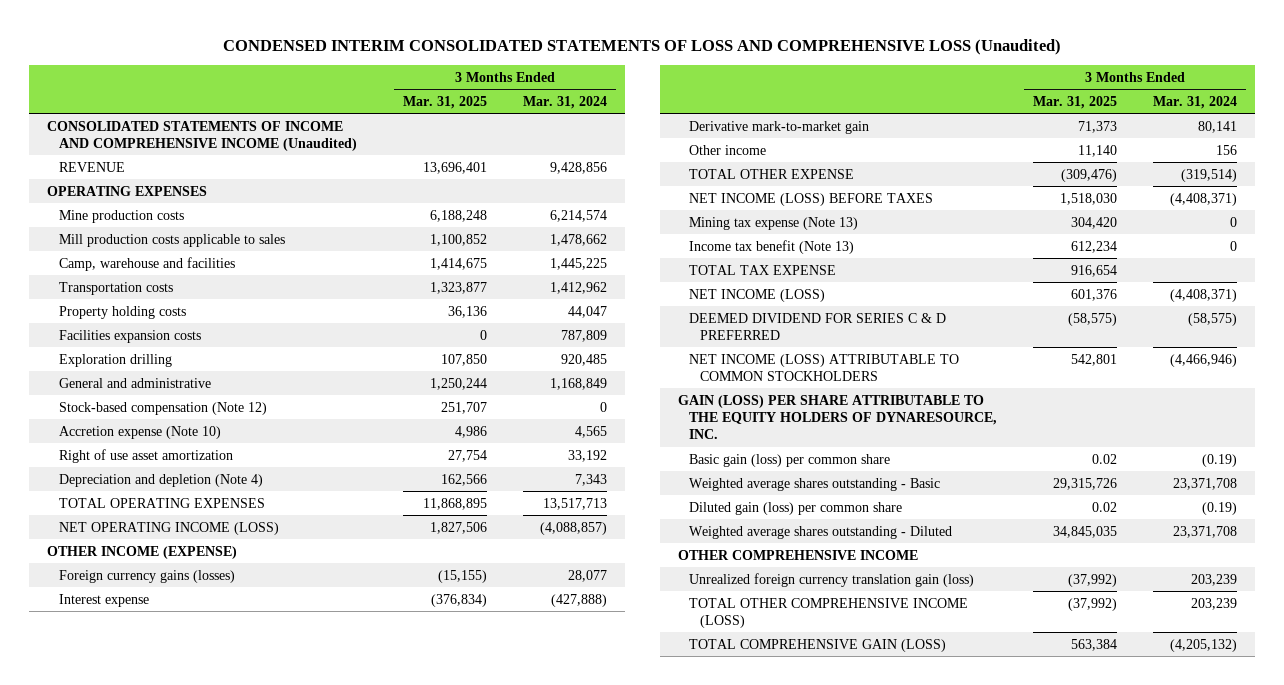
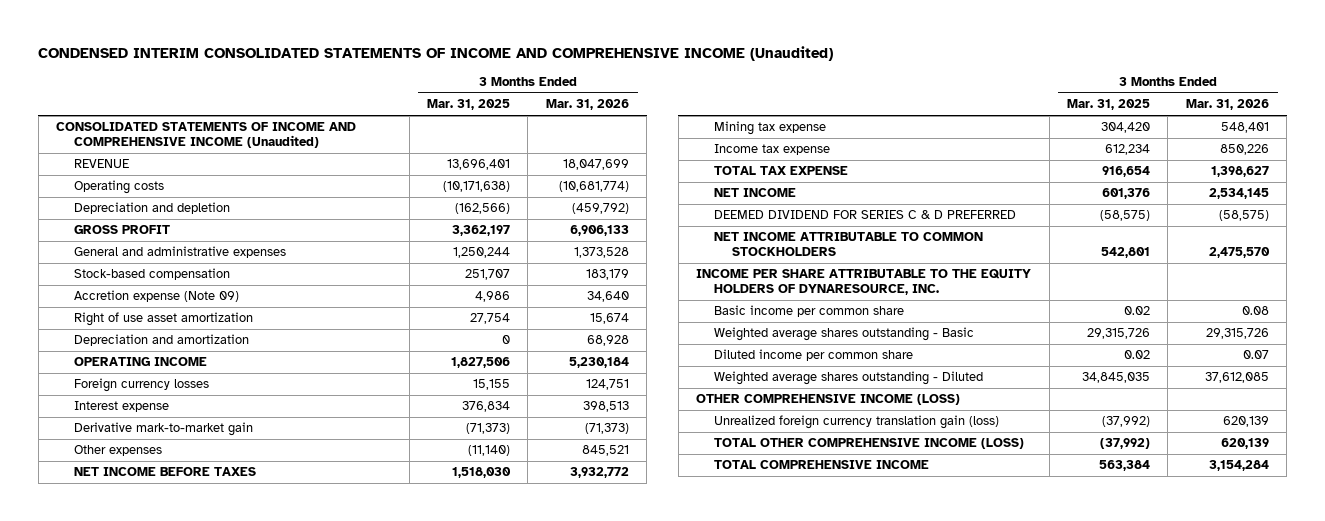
[223,39,1062,56] CONDENSED INTERIM CONSOLIDATED STATEMENTS OF LOSS AND COMPREHENSIVE LOSS (Unaudited) -> [38,45,834,61] CONDENSED INTERIM CONSOLIDATED STATEMENTS OF INCOME AND COMPREHENSIVE INCOME (Unaudited)
[522,95,607,109] Mar. 31, 2024 -> none
none -> [545,99,629,111] Mar. 31, 2026
[47,185,208,196] OPERATING EXPENSES -> none
[58,209,184,223] Mine production costs -> none
[58,233,285,247] Mill production costs applicable to sales -> none
[58,256,235,271] Camp, warehouse and facilities -> none
[58,281,173,295] Transportation costs -> none
[58,305,186,319] Property holding costs -> none
[58,329,201,343] Facilities expansion costs -> none
[58,353,172,367] Exploration drilling -> none
none -> [74,180,165,195] Operating costs
none -> [74,202,231,215] Depreciation and depletion
none -> [74,225,171,235] GROSS PROFIT
[58,377,211,388] General and administrative -> [74,246,287,259] General and administrative expenses
[58,401,267,415] Stock-based compensation (Note 12) -> [74,268,231,281] Stock-based compensation
[58,425,221,439] Accretion expense (Note 10) -> [74,290,240,303] Accretion expense (Note 09)
[58,497,265,508] TOTAL OPERATING EXPENSES -> none
[47,545,238,559] OTHER INCOME (EXPENSE) -> none
[689,168,855,179] TOTAL OTHER EXPENSE -> none
[58,473,263,487] Depreciation and depletion (Note 4) -> [74,334,250,347] Depreciation and amortization
[440,473,487,486] 162,566 -> [502,335,511,345] 0
[58,521,279,535] NET OPERATING INCOME (LOSS) -> [74,357,208,367] OPERATING INCOME
[58,569,235,583] Foreign currency gains (losses) -> [74,378,210,393] Foreign currency losses
[437,569,487,583] (15,155) -> [473,379,511,391] 15,155
[430,593,487,607] (376,834) -> [462,401,511,413] 376,834
[1078,120,1118,133] 71,373 -> [466,423,511,435] (71,373)
[689,144,767,155] Other income -> [74,445,163,457] Other expenses
[1078,144,1118,157] 11,140 -> [468,445,511,457] (11,140)
[689,192,934,206] NET INCOME (LOSS) BEFORE TAXES -> [74,467,257,477] NET INCOME BEFORE TAXES
[689,216,859,230] Mining tax expense (Note 13) -> [714,121,827,136] Mining tax expense
[689,239,855,254] Income tax benefit (Note 13) -> [714,144,831,156] Income tax expense
[689,288,826,302] NET INCOME (LOSS) -> [714,188,797,198] NET INCOME
[689,353,960,382] NET INCOME (LOSS) ATTRIBUTABLE TO COMMON STOCKHOLDERS -> [714,232,984,257] NET INCOME ATTRIBUTABLE TO COMMON STOCKHOLDERS
[677,394,998,440] GAIN (LOSS) PER SHARE ATTRIBUTABLE TO THE EQUITY HOLDERS OF DYNARESOURCE, INC. -> [696,269,1032,296] INCOME PER SHARE ATTRIBUTABLE TO THE EQUITY HOLDERS OF DYNARESOURCE, INC.
[689,453,891,467] Basic gain (loss) per common share -> [714,305,905,318] Basic income per common share
[689,501,903,515] Diluted gain (loss) per common share -> [714,349,914,362] Diluted income per common share
[677,549,918,560] OTHER COMPREHENSIVE INCOME -> [696,394,961,406] OTHER COMPREHENSIVE INCOME (LOSS)
[689,638,947,652] TOTAL COMPREHENSIVE GAIN (LOSS) -> [714,460,930,470] TOTAL COMPREHENSIVE INCOME

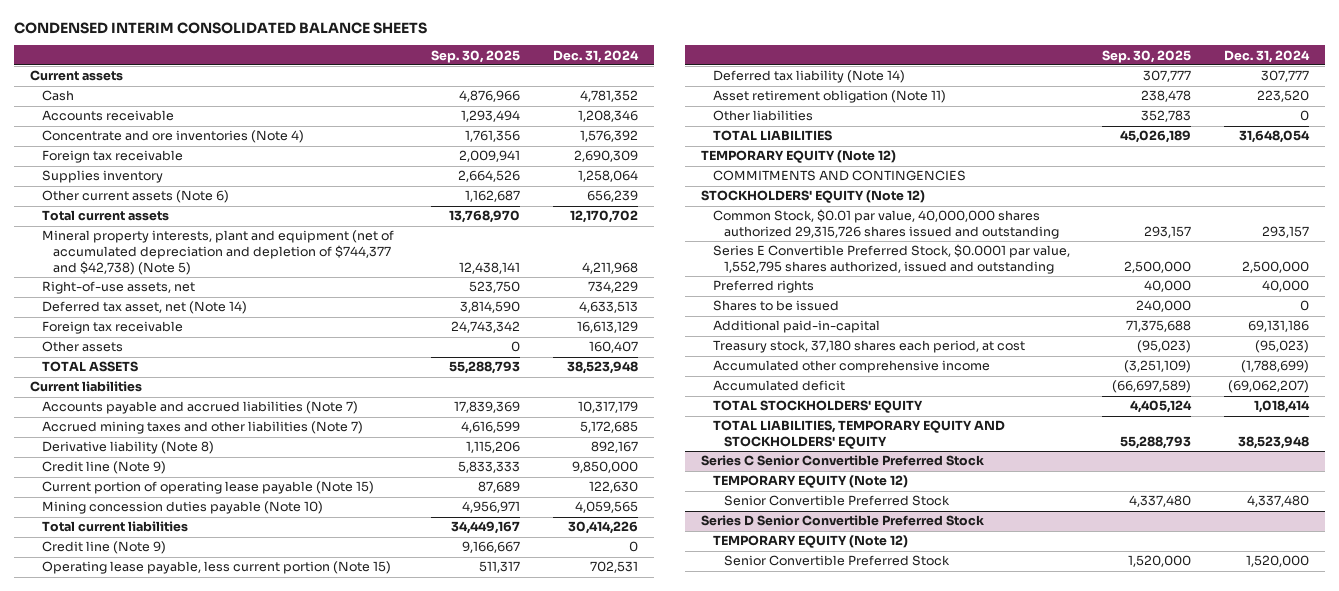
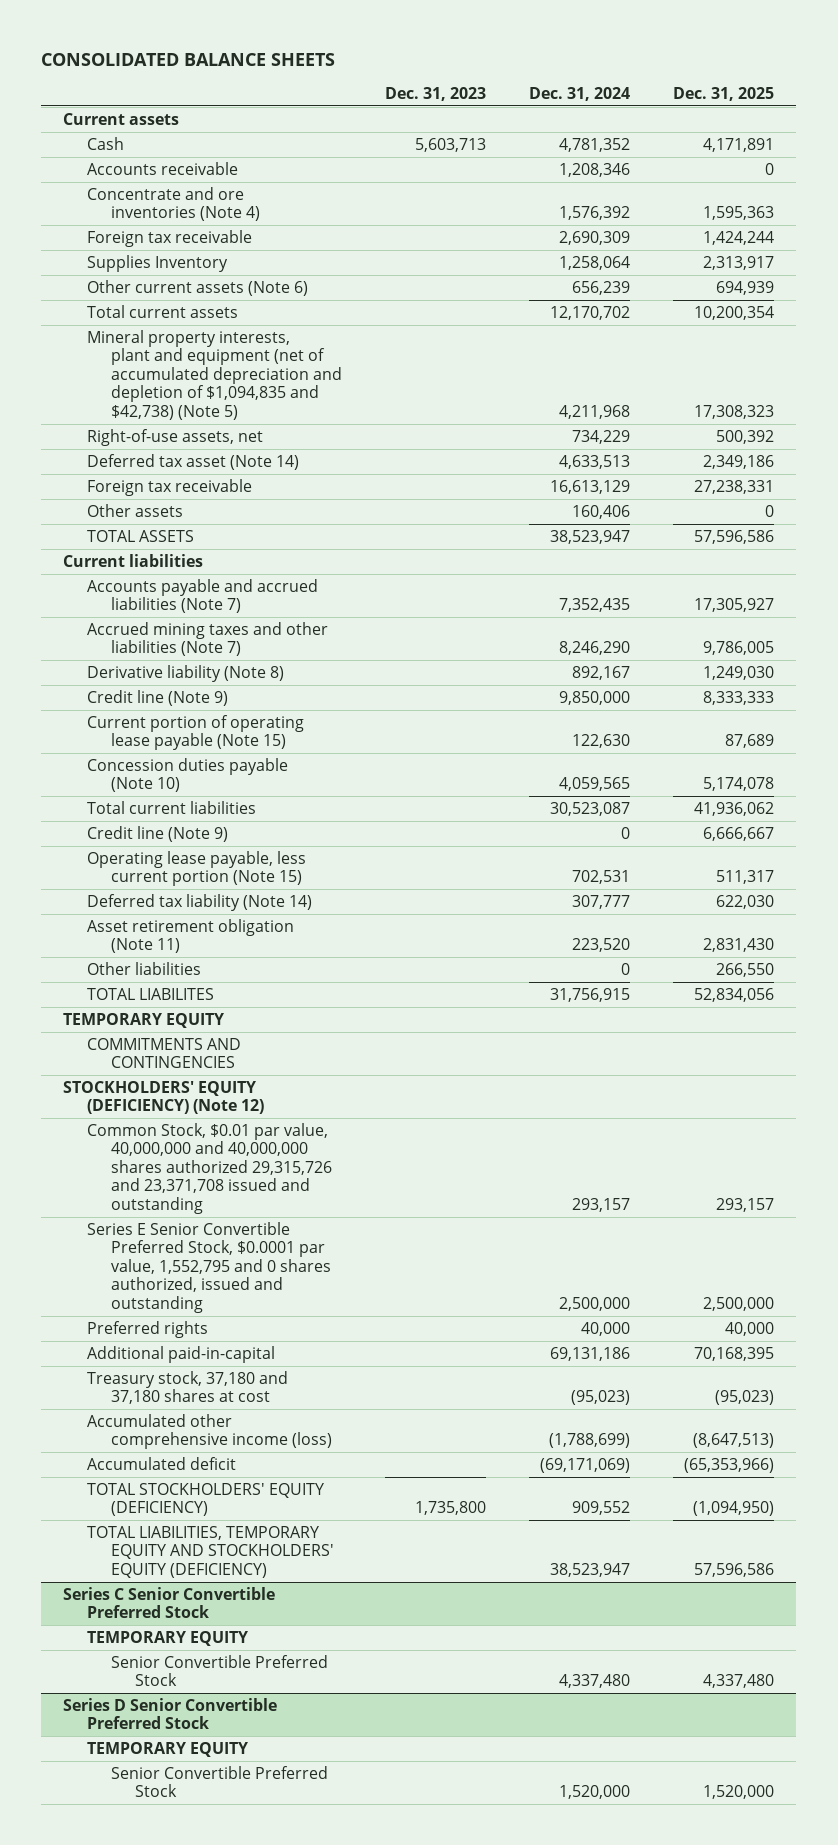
[13,21,427,34] CONDENSED INTERIM CONSOLIDATED BALANCE SHEETS -> [41,52,336,66] CONSOLIDATED BALANCE SHEETS
[431,49,521,63] Sep. 30, 2025 -> none
none -> [384,87,486,102] Dec. 31, 2023
none -> [673,87,775,102] Dec. 31, 2025
[41,170,163,184] Supplies inventory -> [86,254,228,272] Supplies Inventory
[41,230,394,275] Mineral property interests, plant and equipment (net of accumulated depreciation and depletion of $744,377 and $42,738) (Note 5) -> [86,329,342,420] Mineral property interests, plant and equipment (net of accumulated depreciation and depletion of $1,094,835 and $42,738) (Note 5)
[41,301,247,315] Deferred tax asset, net (Note 14) -> [86,453,299,470] Deferred tax asset (Note 14)
[588,341,638,354] 160,407 -> [572,504,631,519] 160,406
[566,361,638,375] 38,523,948 -> [550,529,631,544] 38,523,947
[577,401,638,414] 10,317,179 -> [559,598,631,613] 7,352,435
[579,421,638,434] 5,172,685 -> [559,641,631,656] 8,246,290
[41,501,323,515] Mining concession duties payable (Note 10) -> [86,757,288,793] Concession duties payable (Note 10)
[567,521,638,535] 30,414,226 -> [550,801,631,816] 30,523,087
[712,130,832,142] TOTAL LIABILITIES -> [86,987,214,1000] TOTAL LIABILITES
[1239,130,1311,144] 31,648,054 -> [550,987,631,1002] 31,756,915
[701,150,897,164] TEMPORARY EQUITY (Note 12) -> [63,1012,225,1028] TEMPORARY EQUITY
[701,190,926,204] STOCKHOLDERS' EQUITY (Note 12) -> [63,1080,264,1115] STOCKHOLDERS' EQUITY (DEFICIENCY) (Note 12)
[712,209,1060,240] Common Stock, $0.01 par value, 40,000,000 shares authorized 29,315,726 shares issued and outstanding -> [86,1122,332,1214] Common Stock, $0.01 par value, 40,000,000 and 40,000,000 shares authorized 29,315,726 and 23,371,708 issued and outstanding
[712,244,1070,275] Series E Convertible Preferred Stock, $0.0001 par value, 1,552,795 shares authorized, issued and outstanding -> [86,1221,331,1313] Series E Senior Convertible Preferred Stock, $0.0001 par value, 1,552,795 and 0 shares authorized, issued and outstanding
[712,300,839,312] Shares to be issued -> none
[712,340,1025,354] Treasury stock, 37,180 shares each period, at cost -> [86,1370,288,1405] Treasury stock, 37,180 and 37,180 shares at cost
[712,360,990,374] Accumulated other comprehensive income -> [86,1413,332,1450] Accumulated other comprehensive income (loss)
[1228,380,1310,394] (69,062,207) -> [540,1457,631,1473] (69,171,069)
[712,400,923,414] TOTAL STOCKHOLDERS' EQUITY -> [86,1482,324,1517] TOTAL STOCKHOLDERS' EQUITY (DEFICIENCY)
[1254,400,1311,414] 1,018,414 -> [572,1501,631,1516] 909,552
[712,420,1005,450] TOTAL LIABILITIES, TEMPORARY EQUITY AND STOCKHOLDERS' EQUITY -> [86,1525,334,1578] TOTAL LIABILITIES, TEMPORARY EQUITY AND STOCKHOLDERS' EQUITY (DEFICIENCY)
[1238,436,1310,450] 38,523,948 -> [550,1562,631,1577] 38,523,947
[712,475,908,489] TEMPORARY EQUITY (Note 12) -> [86,1630,248,1646] TEMPORARY EQUITY
[712,535,908,549] TEMPORARY EQUITY (Note 12) -> [86,1741,248,1757] TEMPORARY EQUITY

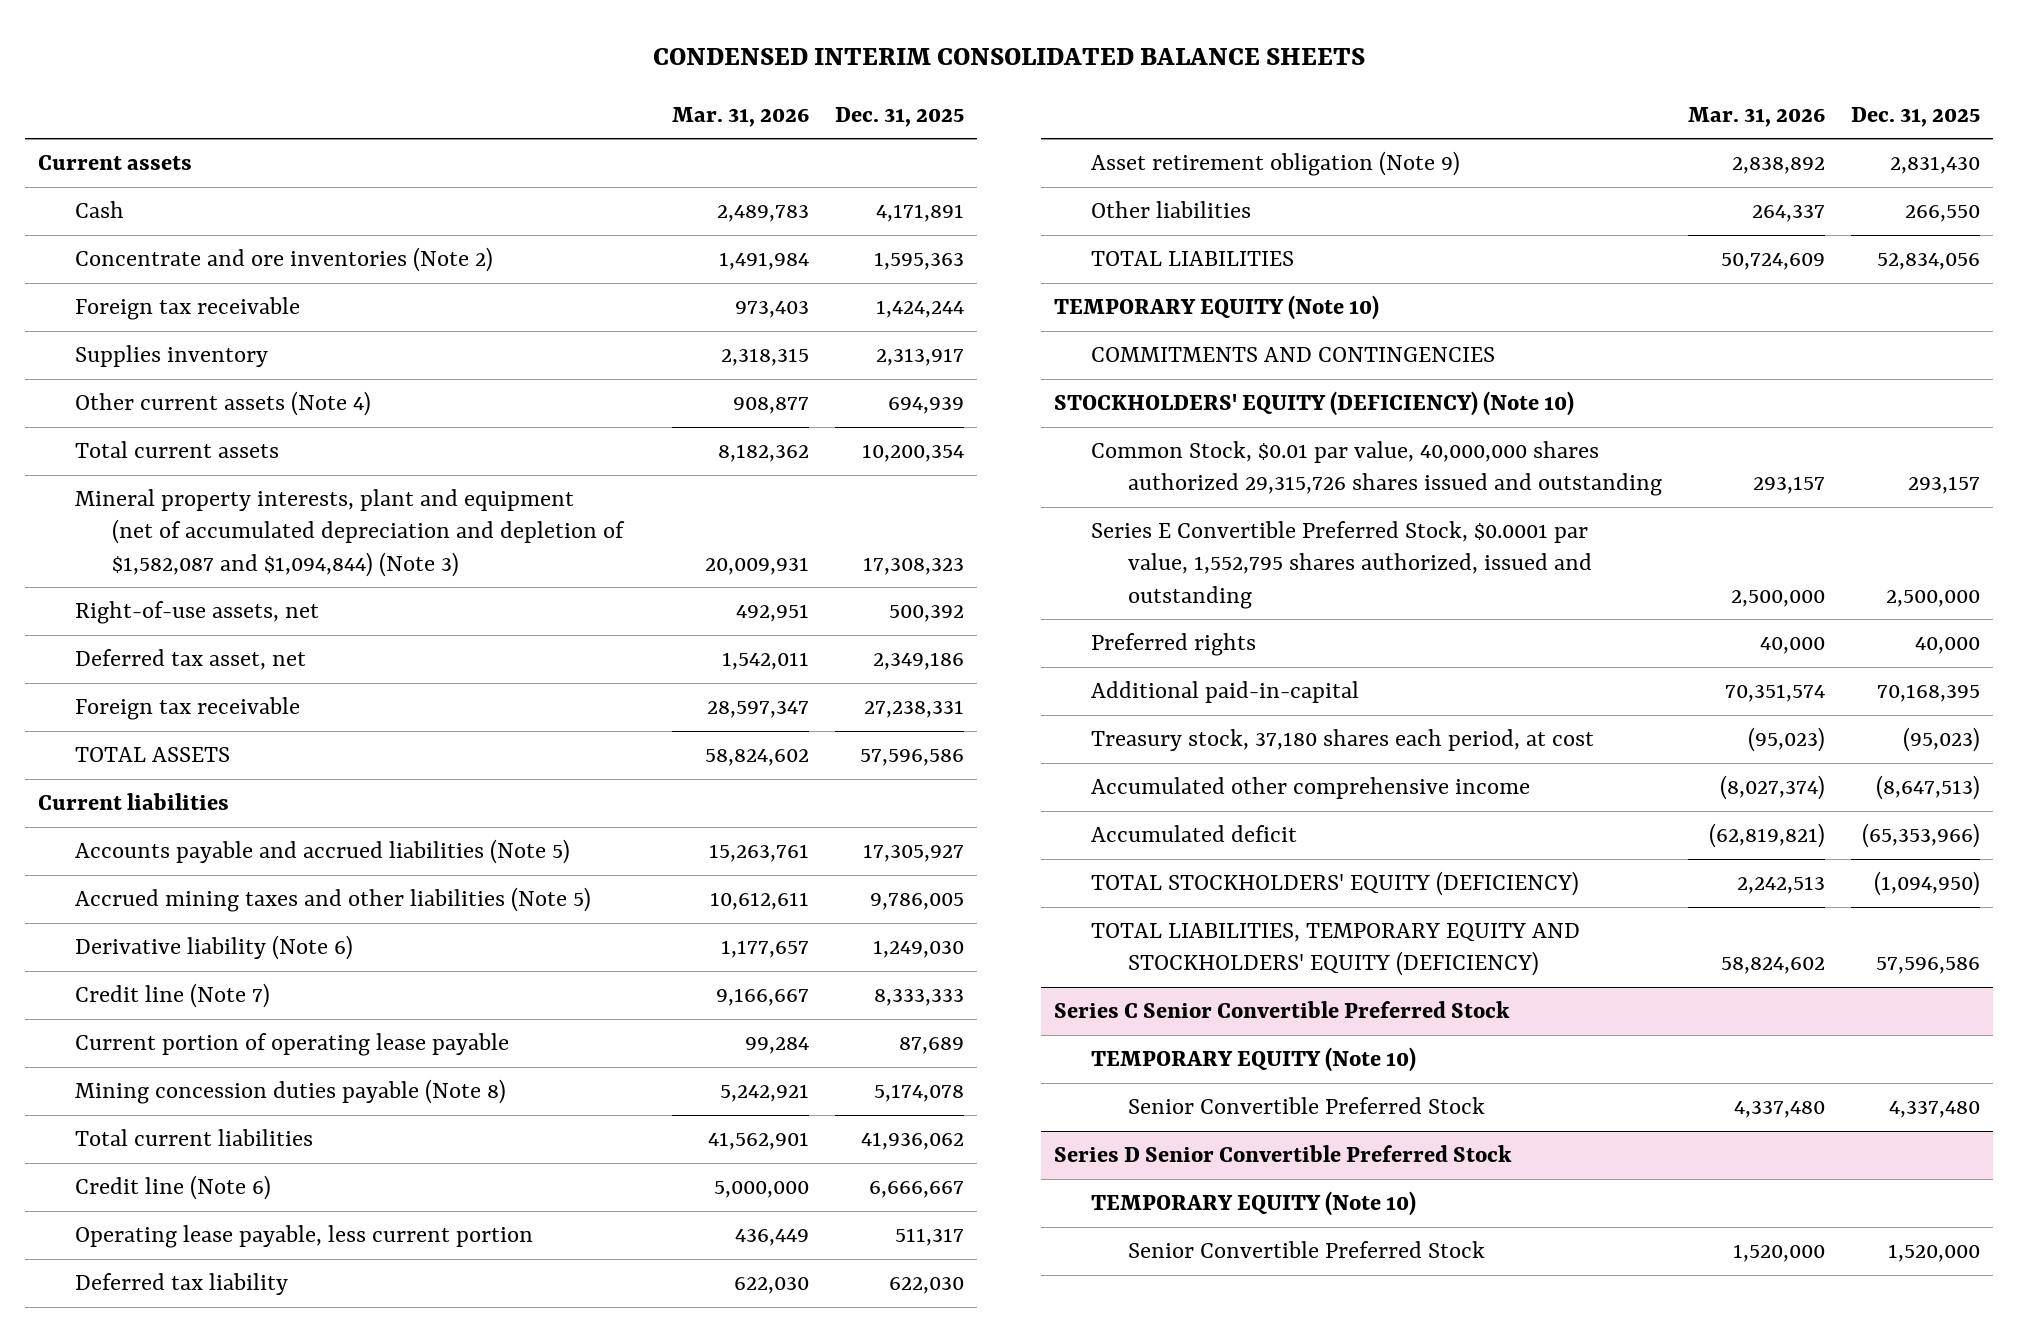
[41,52,336,66] CONSOLIDATED BALANCE SHEETS -> [652,47,1365,65] CONDENSED INTERIM CONSOLIDATED BALANCE SHEETS
[384,87,486,102] Dec. 31, 2023 -> none
[529,87,631,102] Dec. 31, 2024 -> none
none -> [671,106,809,127] Mar. 31, 2026
[86,161,238,175] Accounts receivable -> none
[86,186,260,222] Concentrate and ore inventories (Note 4) -> [74,247,493,273] Concentrate and ore inventories (Note 2)
[86,254,228,272] Supplies Inventory -> [74,345,268,368] Supplies inventory
[86,279,308,296] Other current assets (Note 6) -> [74,391,371,417] Other current assets (Note 4)
[86,329,342,420] Mineral property interests, plant and equipment (net of accumulated depreciation and depletion of $1,094,835 and $42,738) (Note 5) -> [74,489,625,577] Mineral property interests, plant and equipment (net of accumulated depreciation and depletion of $1,582,087 and $1,094,844) (Note 3)
[86,453,299,470] Deferred tax asset (Note 14) -> [74,649,306,671] Deferred tax asset, net
[86,503,183,517] Other assets -> none
[86,578,318,614] Accounts payable and accrued liabilities (Note 7) -> [74,839,570,865] Accounts payable and accrued liabilities (Note 5)
[86,621,328,657] Accrued mining taxes and other liabilities (Note 7) -> [74,887,591,913] Accrued mining taxes and other liabilities (Note 5)
[86,664,284,682] Derivative liability (Note 8) -> [74,935,353,961] Derivative liability (Note 6)
[86,689,228,706] Credit line (Note 9) -> [74,983,270,1009] Credit line (Note 7)
[86,714,304,751] Current portion of operating lease payable (Note 15) -> [74,1033,509,1057] Current portion of operating lease payable
[86,757,288,793] Concession duties payable (Note 10) -> [74,1079,506,1105] Mining concession duties payable (Note 8)
[86,825,228,842] Credit line (Note 9) -> [74,1175,271,1201] Credit line (Note 6)
[86,850,306,887] Operating lease payable, less current portion (Note 15) -> [74,1225,533,1249] Operating lease payable, less current portion
[86,893,312,911] Deferred tax liability (Note 14) -> [74,1273,288,1296] Deferred tax liability
[86,918,294,954] Asset retirement obligation (Note 11) -> [1090,151,1460,177] Asset retirement obligation (Note 9)
[86,987,214,1000] TOTAL LIABILITES -> [1090,251,1294,267] TOTAL LIABILITIES
[63,1012,225,1028] TEMPORARY EQUITY -> [1053,295,1379,321] TEMPORARY EQUITY (Note 10)
[63,1080,264,1115] STOCKHOLDERS' EQUITY (DEFICIENCY) (Note 12) -> [1053,391,1574,417] STOCKHOLDERS' EQUITY (DEFICIENCY) (Note 10)
[86,1122,332,1214] Common Stock, $0.01 par value, 40,000,000 and 40,000,000 shares authorized 29,315,726 and 23,371,708 issued and outstanding -> [1090,441,1662,497] Common Stock, $0.01 par value, 40,000,000 shares authorized 29,315,726 shares issued and outstanding
[86,1221,331,1313] Series E Senior Convertible Preferred Stock, $0.0001 par value, 1,552,795 and 0 shares authorized, issued and outstanding -> [1090,521,1592,609] Series E Convertible Preferred Stock, $0.0001 par value, 1,552,795 shares authorized, issued and outstanding
[86,1370,288,1405] Treasury stock, 37,180 and 37,180 shares at cost -> [1090,729,1594,752] Treasury stock, 37,180 shares each period, at cost
[86,1413,332,1450] Accumulated other comprehensive income (loss) -> [1090,777,1530,800] Accumulated other comprehensive income
[86,1630,248,1646] TEMPORARY EQUITY -> [1090,1047,1416,1073] TEMPORARY EQUITY (Note 10)
[86,1741,248,1757] TEMPORARY EQUITY -> [1090,1191,1416,1217] TEMPORARY EQUITY (Note 10)

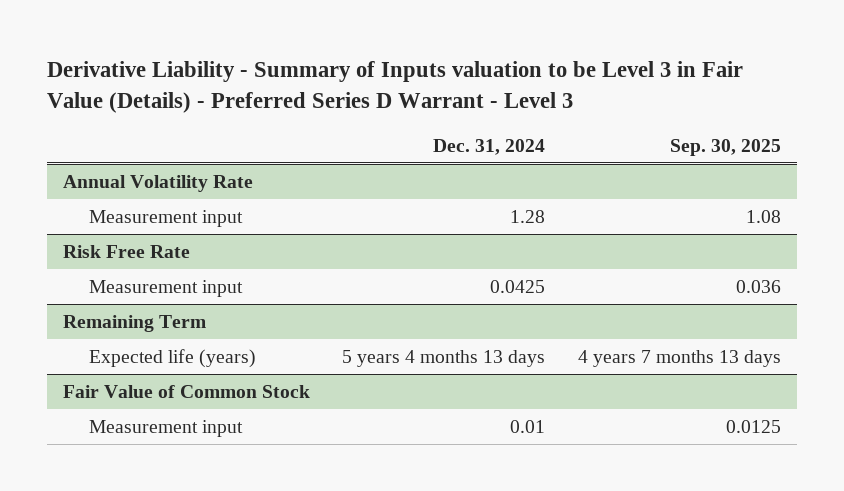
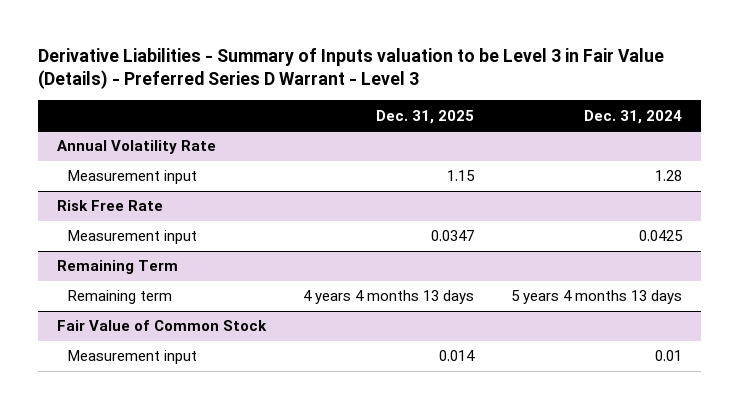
[46,61,743,113] Derivative Liability - Summary of Inputs valuation to be Level 3 in Fair Value (Details) - Preferred Series D Warrant - Level 3 -> [38,47,665,90] Derivative Liabilities - Summary of Inputs valuation to be Level 3 in Fair Value (Details) - Preferred Series D Warrant - Level 3
[669,138,781,156] Sep. 30, 2025 -> none
none -> [376,109,475,124] Dec. 31, 2025
[89,348,257,368] Expected life (years) -> [68,290,173,305] Remaining term

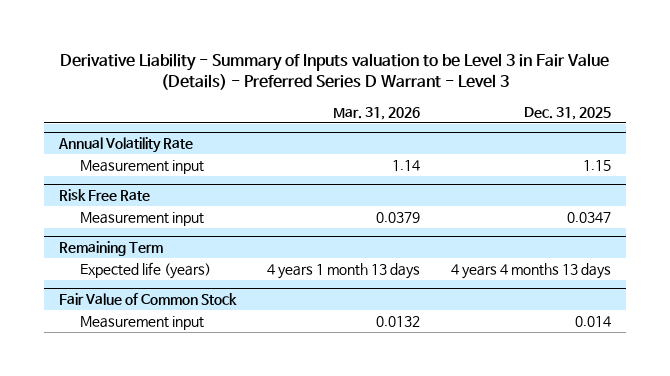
[38,47,665,90] Derivative Liabilities - Summary of Inputs valuation to be Level 3 in Fair Value (Details) - Preferred Series D Warrant - Level 3 -> [60,52,610,90] Derivative Liability - Summary of Inputs valuation to be Level 3 in Fair Value (Details) - Preferred Series D Warrant - Level 3
[584,109,683,124] Dec. 31, 2024 -> none
none -> [333,106,421,120] Mar. 31, 2026
[68,290,173,305] Remaining term -> [80,261,212,279] Expected life (years)

